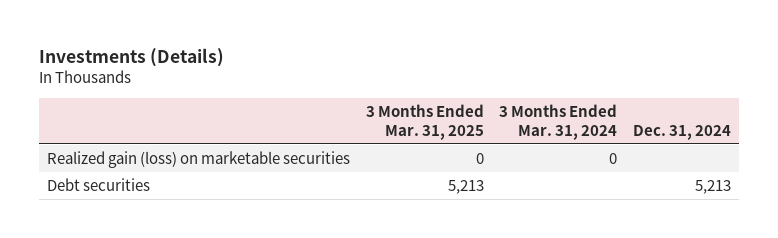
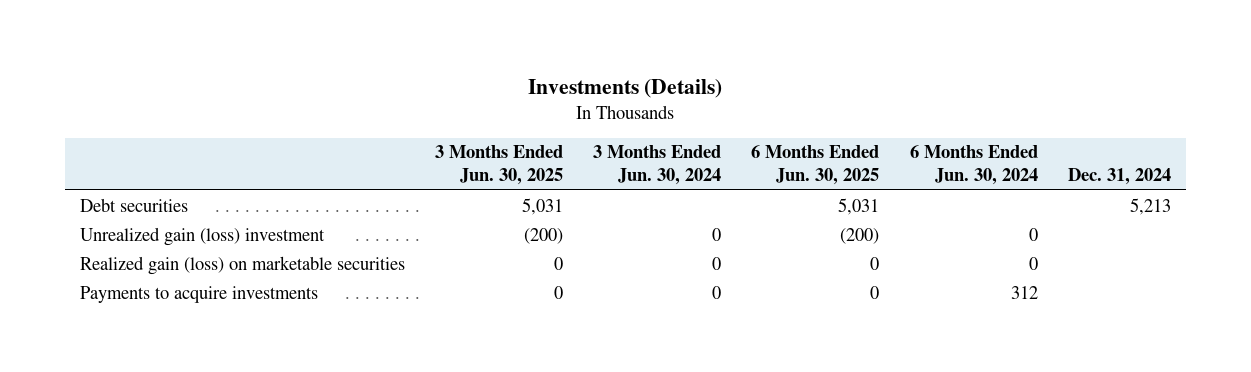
[365,104,484,140] 3 Months Ended Mar. 31, 2025 -> none
[499,104,618,140] 3 Months Ended Mar. 31, 2024 -> none
none -> [434,145,563,186] 3 Months Ended Jun. 30, 2025
none -> [593,145,722,186] 3 Months Ended Jun. 30, 2024
none -> [751,145,880,186] 6 Months Ended Jun. 30, 2025
none -> [909,145,1038,186] 6 Months Ended Jun. 30, 2024
none -> [79,226,325,246] Unrealized gain (loss) investment
[47,150,351,168] Realized gain (loss) on marketable securities -> [79,255,405,275] Realized gain (loss) on marketable securities
none -> [79,285,318,303] Payments to acquire investments

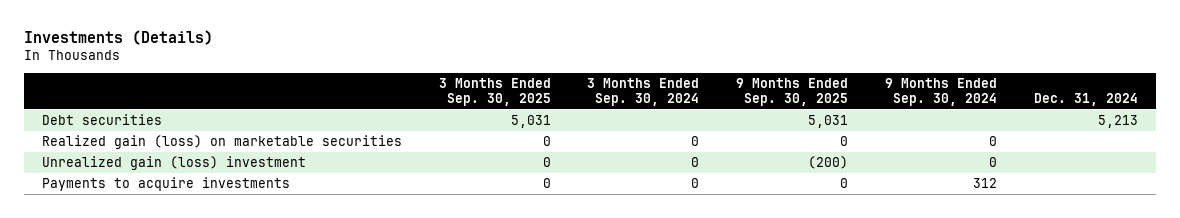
[434,145,563,186] 3 Months Ended Jun. 30, 2025 -> none
[593,145,722,186] 3 Months Ended Jun. 30, 2024 -> none
[751,145,880,186] 6 Months Ended Jun. 30, 2025 -> none
[909,145,1038,186] 6 Months Ended Jun. 30, 2024 -> none
none -> [438,77,551,106] 3 Months Ended Sep. 30, 2025
none -> [587,77,700,106] 3 Months Ended Sep. 30, 2024
none -> [736,77,849,106] 9 Months Ended Sep. 30, 2025
none -> [884,77,997,106] 9 Months Ended Sep. 30, 2024
[79,226,325,246] Unrealized gain (loss) investment -> [42,156,307,171] Unrealized gain (loss) investment

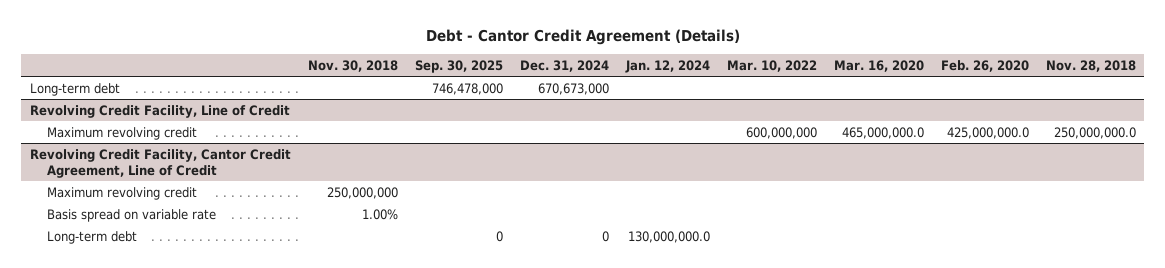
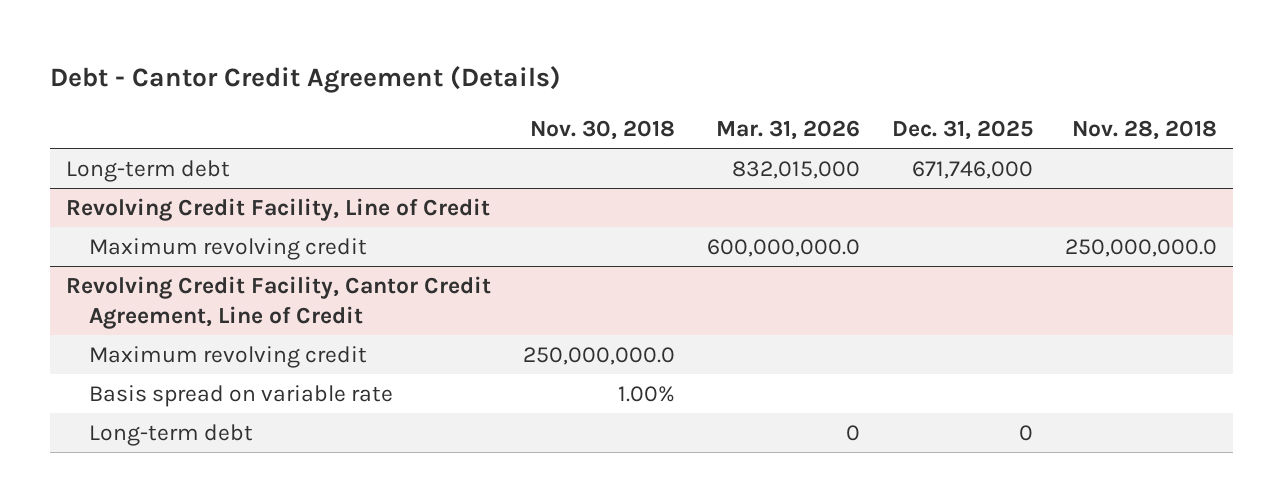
[414,60,503,74] Sep. 30, 2025 -> none
[519,60,609,73] Dec. 31, 2024 -> none
[624,60,710,74] Jan. 12, 2024 -> none
[726,60,817,73] Mar. 10, 2022 -> none
[833,60,924,73] Mar. 16, 2020 -> none
[940,60,1029,73] Feb. 26, 2020 -> none
none -> [716,120,861,141] Mar. 31, 2026
none -> [892,120,1034,141] Dec. 31, 2025
[326,186,398,199] 250,000,000 -> [522,346,675,365] 250,000,000.0

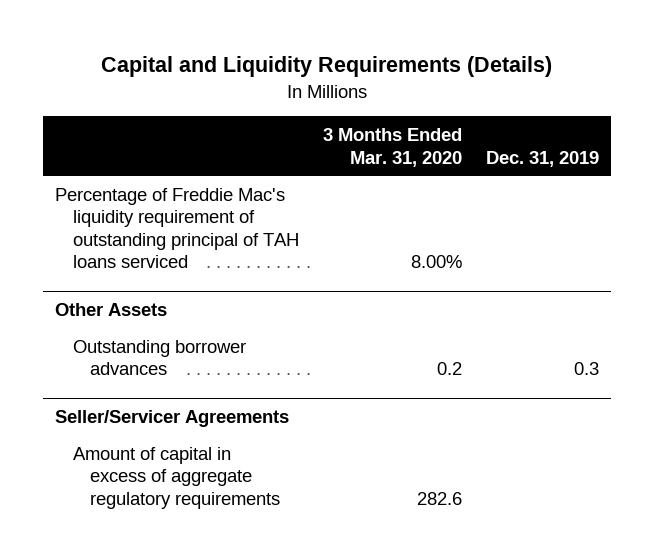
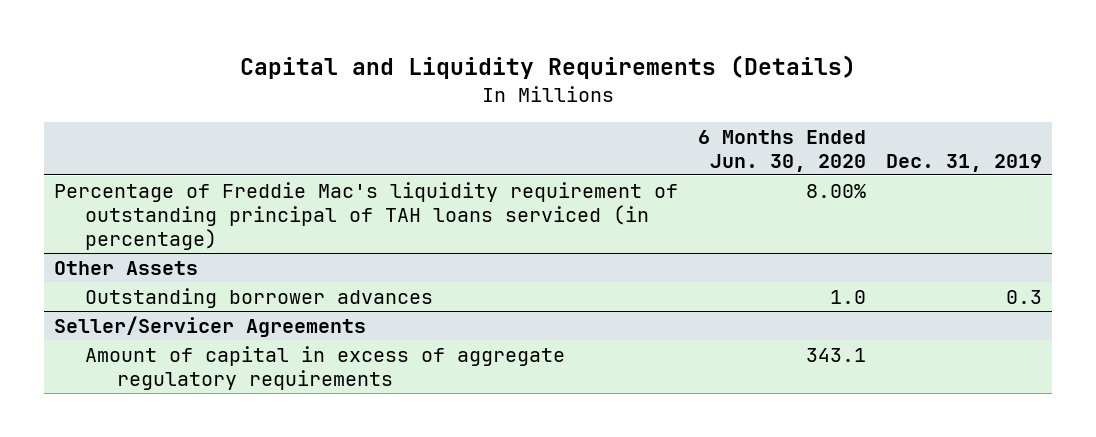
[322,128,462,167] 3 Months Ended Mar. 31, 2020 -> none
none -> [697,129,866,172] 6 Months Ended Jun. 30, 2020
[55,187,299,269] Percentage of Freddie Mac's liquidity requirement of outstanding principal of TAH loans serviced -> [53,181,678,251] Percentage of Freddie Mac's liquidity requirement of outstanding principal of TAH loans serviced (in percentage)

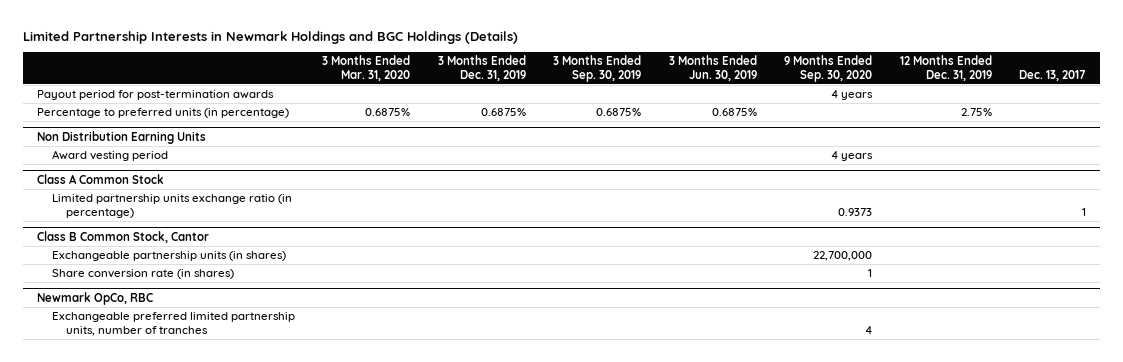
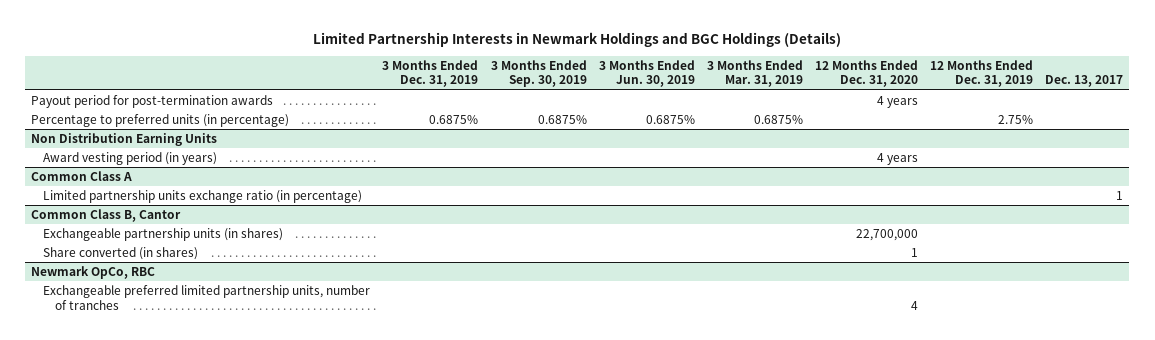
[322,55,411,81] 3 Months Ended Mar. 31, 2020 -> none
[784,55,873,82] 9 Months Ended Sep. 30, 2020 -> none
none -> [706,59,803,88] 3 Months Ended Mar. 31, 2019
none -> [814,59,918,88] 12 Months Ended Dec. 31, 2020
[51,150,168,162] Award vesting period -> [43,151,218,165] Award vesting period (in years)
[36,173,164,184] Class A Common Stock -> [31,170,133,181] Common Class A
[36,230,209,243] Class B Common Stock, Cantor -> [31,208,182,222] Common Class B, Cantor
[51,269,234,280] Share conversion rate (in shares) -> [43,246,199,260] Share converted (in shares)

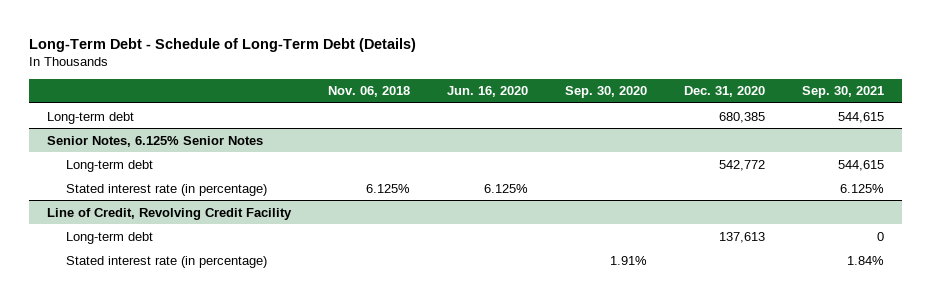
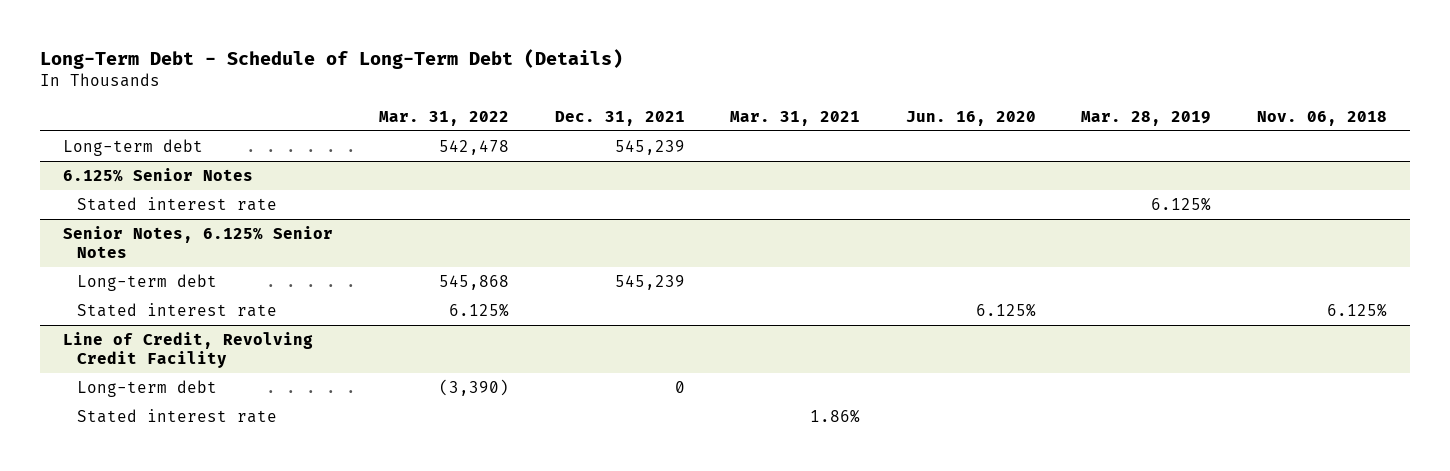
[564,86,647,99] Sep. 30, 2020 -> none
[683,86,765,98] Dec. 31, 2020 -> none
[801,86,884,99] Sep. 30, 2021 -> none
none -> [378,110,509,126] Mar. 31, 2022
none -> [554,110,685,126] Dec. 31, 2021
none -> [730,110,861,126] Mar. 31, 2021
none -> [1081,110,1212,126] Mar. 28, 2019
none -> [63,168,254,183] 6.125% Senior Notes
none -> [76,197,277,212] Stated interest rate
[65,183,267,196] Stated interest rate (in percentage) -> [76,303,277,318] Stated interest rate
[65,255,267,268] Stated interest rate (in percentage) -> [76,409,277,424] Stated interest rate

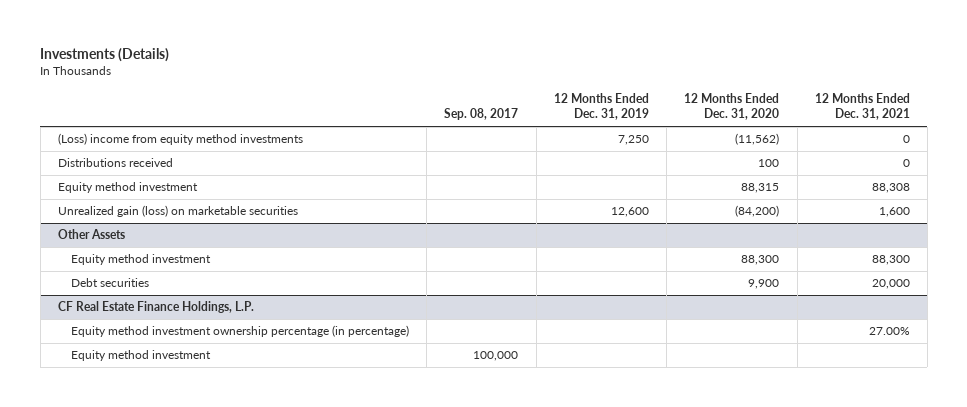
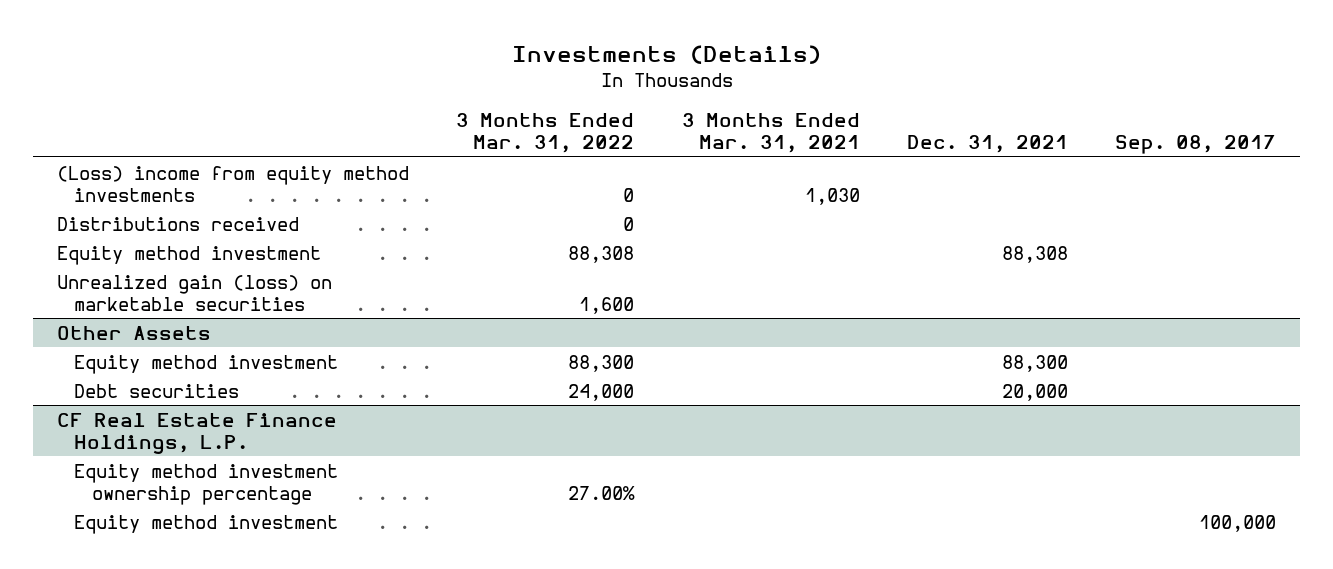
[553,92,649,121] 12 Months Ended Dec. 31, 2019 -> none
[684,92,780,121] 12 Months Ended Dec. 31, 2020 -> none
[814,92,910,121] 12 Months Ended Dec. 31, 2021 -> none
none -> [456,113,635,154] 3 Months Ended Mar. 31, 2022
none -> [681,113,860,154] 3 Months Ended Mar. 31, 2021
none -> [907,135,1069,154] Dec. 31, 2021
[71,325,410,338] Equity method investment ownership percentage (in percentage) -> [74,463,339,505] Equity method investment ownership percentage

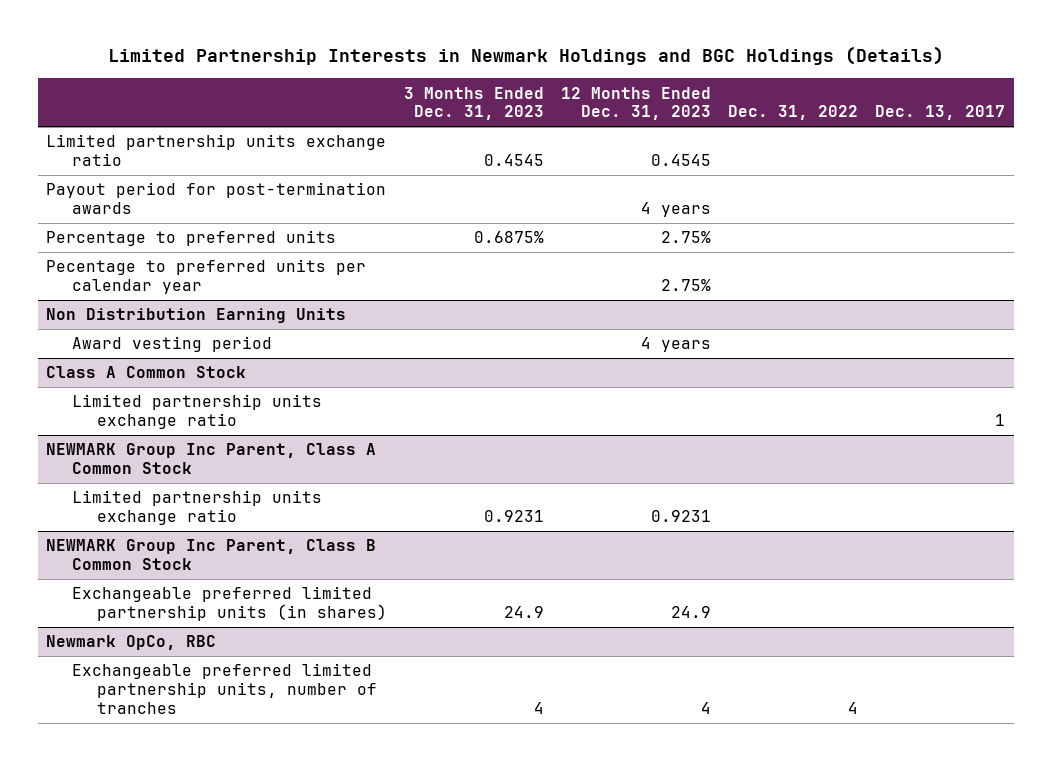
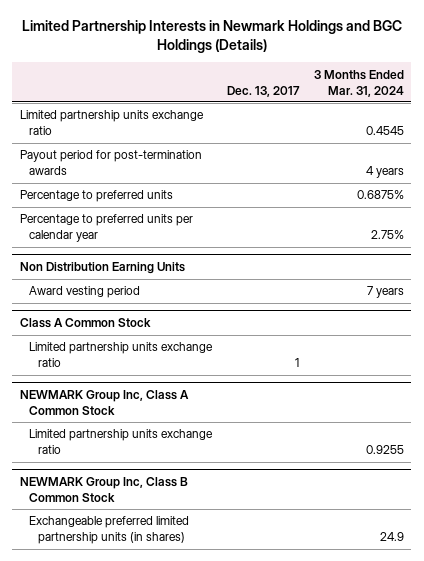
[403,86,544,121] 3 Months Ended Dec. 31, 2023 -> none
[561,86,712,121] 12 Months Ended Dec. 31, 2023 -> none
[728,105,859,121] Dec. 31, 2022 -> none
none -> [313,69,404,97] 3 Months Ended Mar. 31, 2024
[46,259,367,295] Pecentage to preferred units per calendar year -> [19,214,193,243] Percentage to preferred units per calendar year
[46,443,377,475] NEWMARK Group Inc Parent, Class A Common Stock -> [19,390,189,416] NEWMARK Group Inc, Class A Common Stock
[46,539,377,571] NEWMARK Group Inc Parent, Class B Common Stock -> [19,477,188,503] NEWMARK Group Inc, Class B Common Stock
[46,635,217,651] Newmark OpCo, RBC -> none
[71,663,377,714] Exchangeable preferred limited partnership units, number of tranches -> none

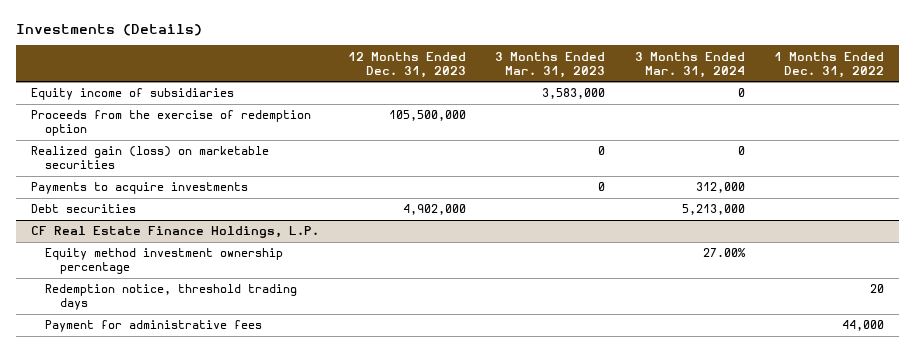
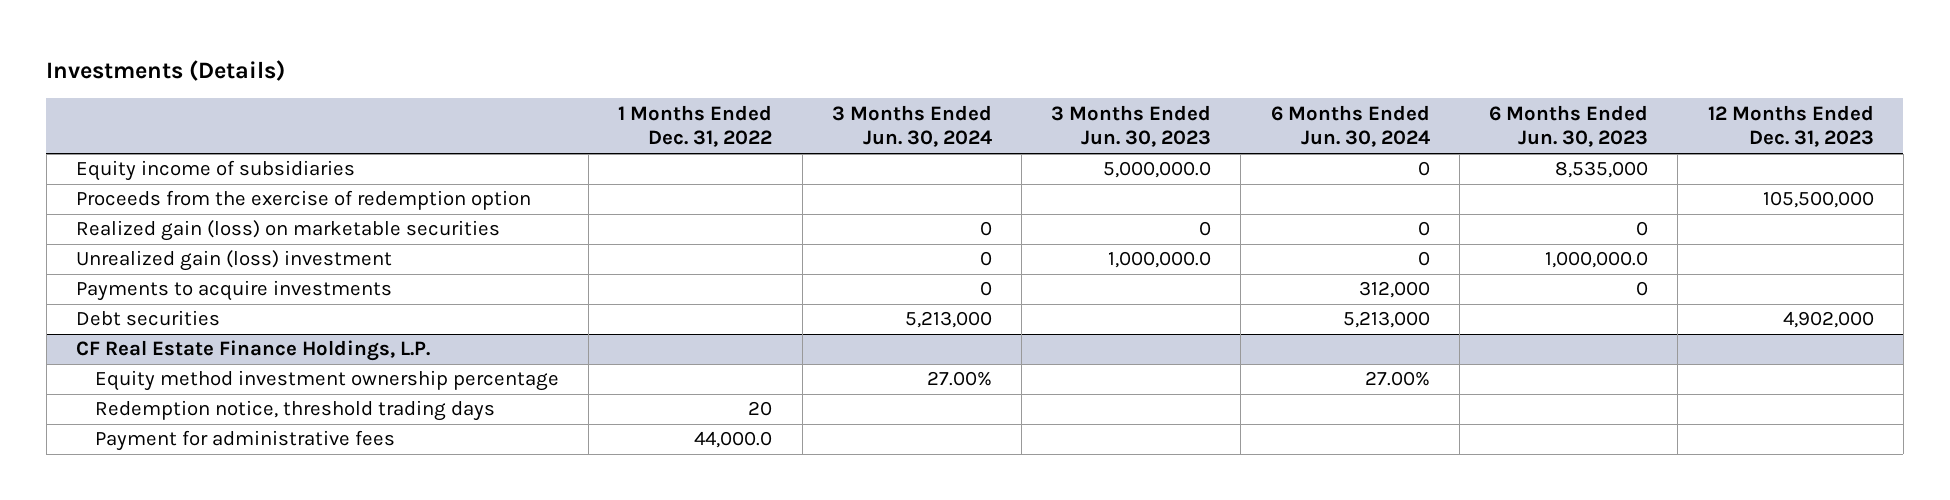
[495,51,606,78] 3 Months Ended Mar. 31, 2023 -> none
[634,51,745,78] 3 Months Ended Mar. 31, 2024 -> none
none -> [831,104,992,148] 3 Months Ended Jun. 30, 2024
none -> [1051,104,1212,148] 3 Months Ended Jun. 30, 2023
none -> [1270,104,1430,148] 6 Months Ended Jun. 30, 2024
none -> [1489,104,1649,148] 6 Months Ended Jun. 30, 2023
none -> [76,250,393,272] Unrealized gain (loss) investment
[841,320,884,332] 44,000 -> [694,431,773,449] 44,000.0

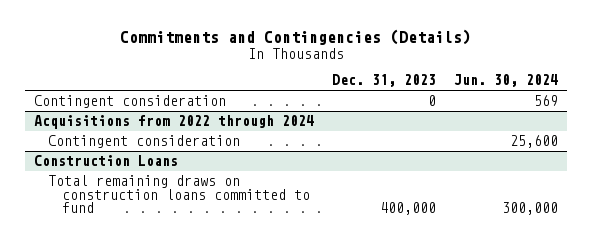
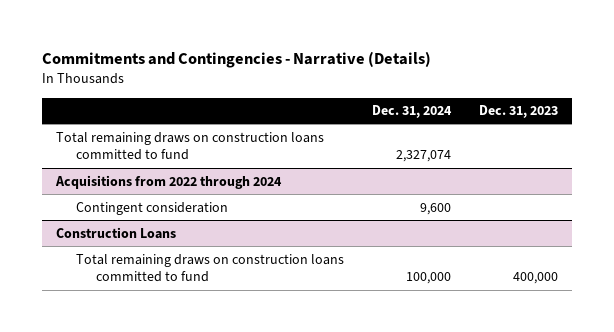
[120,29,472,46] Commitments and Contingencies (Details) -> [42,51,432,69] Commitments and Contingencies - Narrative (Details)
[454,74,559,88] Jun. 30, 2024 -> none
none -> [372,105,453,119] Dec. 31, 2024
[34,95,227,109] Contingent consideration -> none
none -> [56,131,325,161] Total remaining draws on construction loans committed to fund

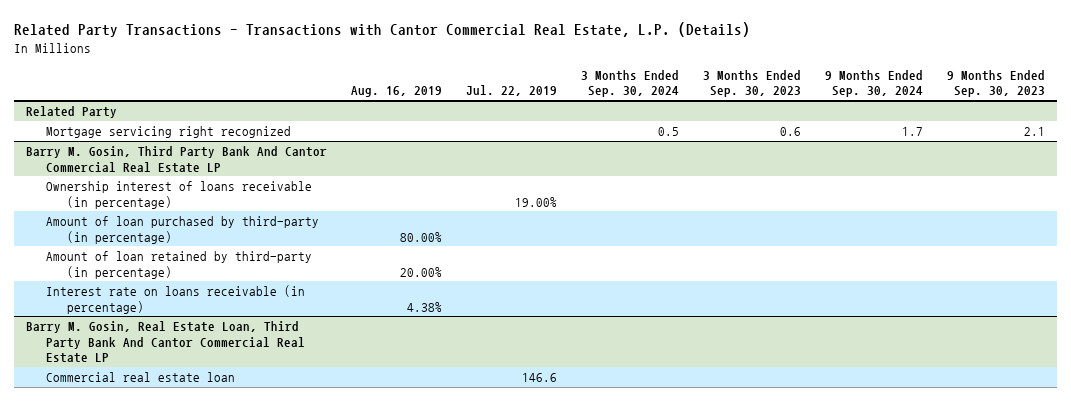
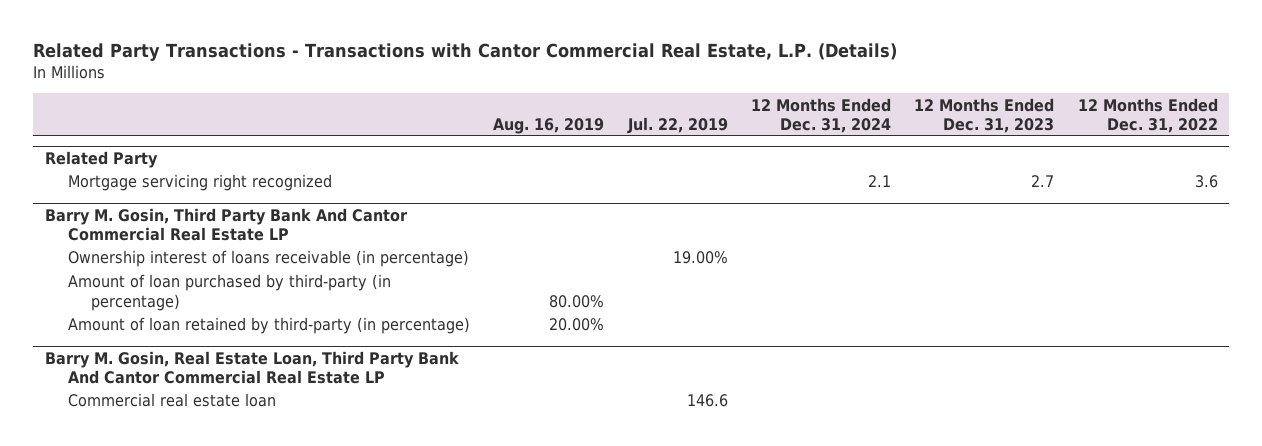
[580,70,679,98] 3 Months Ended Sep. 30, 2024 -> none
[703,70,802,98] 3 Months Ended Sep. 30, 2023 -> none
[825,70,924,98] 9 Months Ended Sep. 30, 2024 -> none
[947,70,1046,98] 9 Months Ended Sep. 30, 2023 -> none
none -> [750,97,891,133] 12 Months Ended Dec. 31, 2024
none -> [914,97,1055,133] 12 Months Ended Dec. 31, 2023
none -> [1077,97,1218,133] 12 Months Ended Dec. 31, 2022
[46,285,306,314] Interest rate on loans receivable (in percentage) -> none

